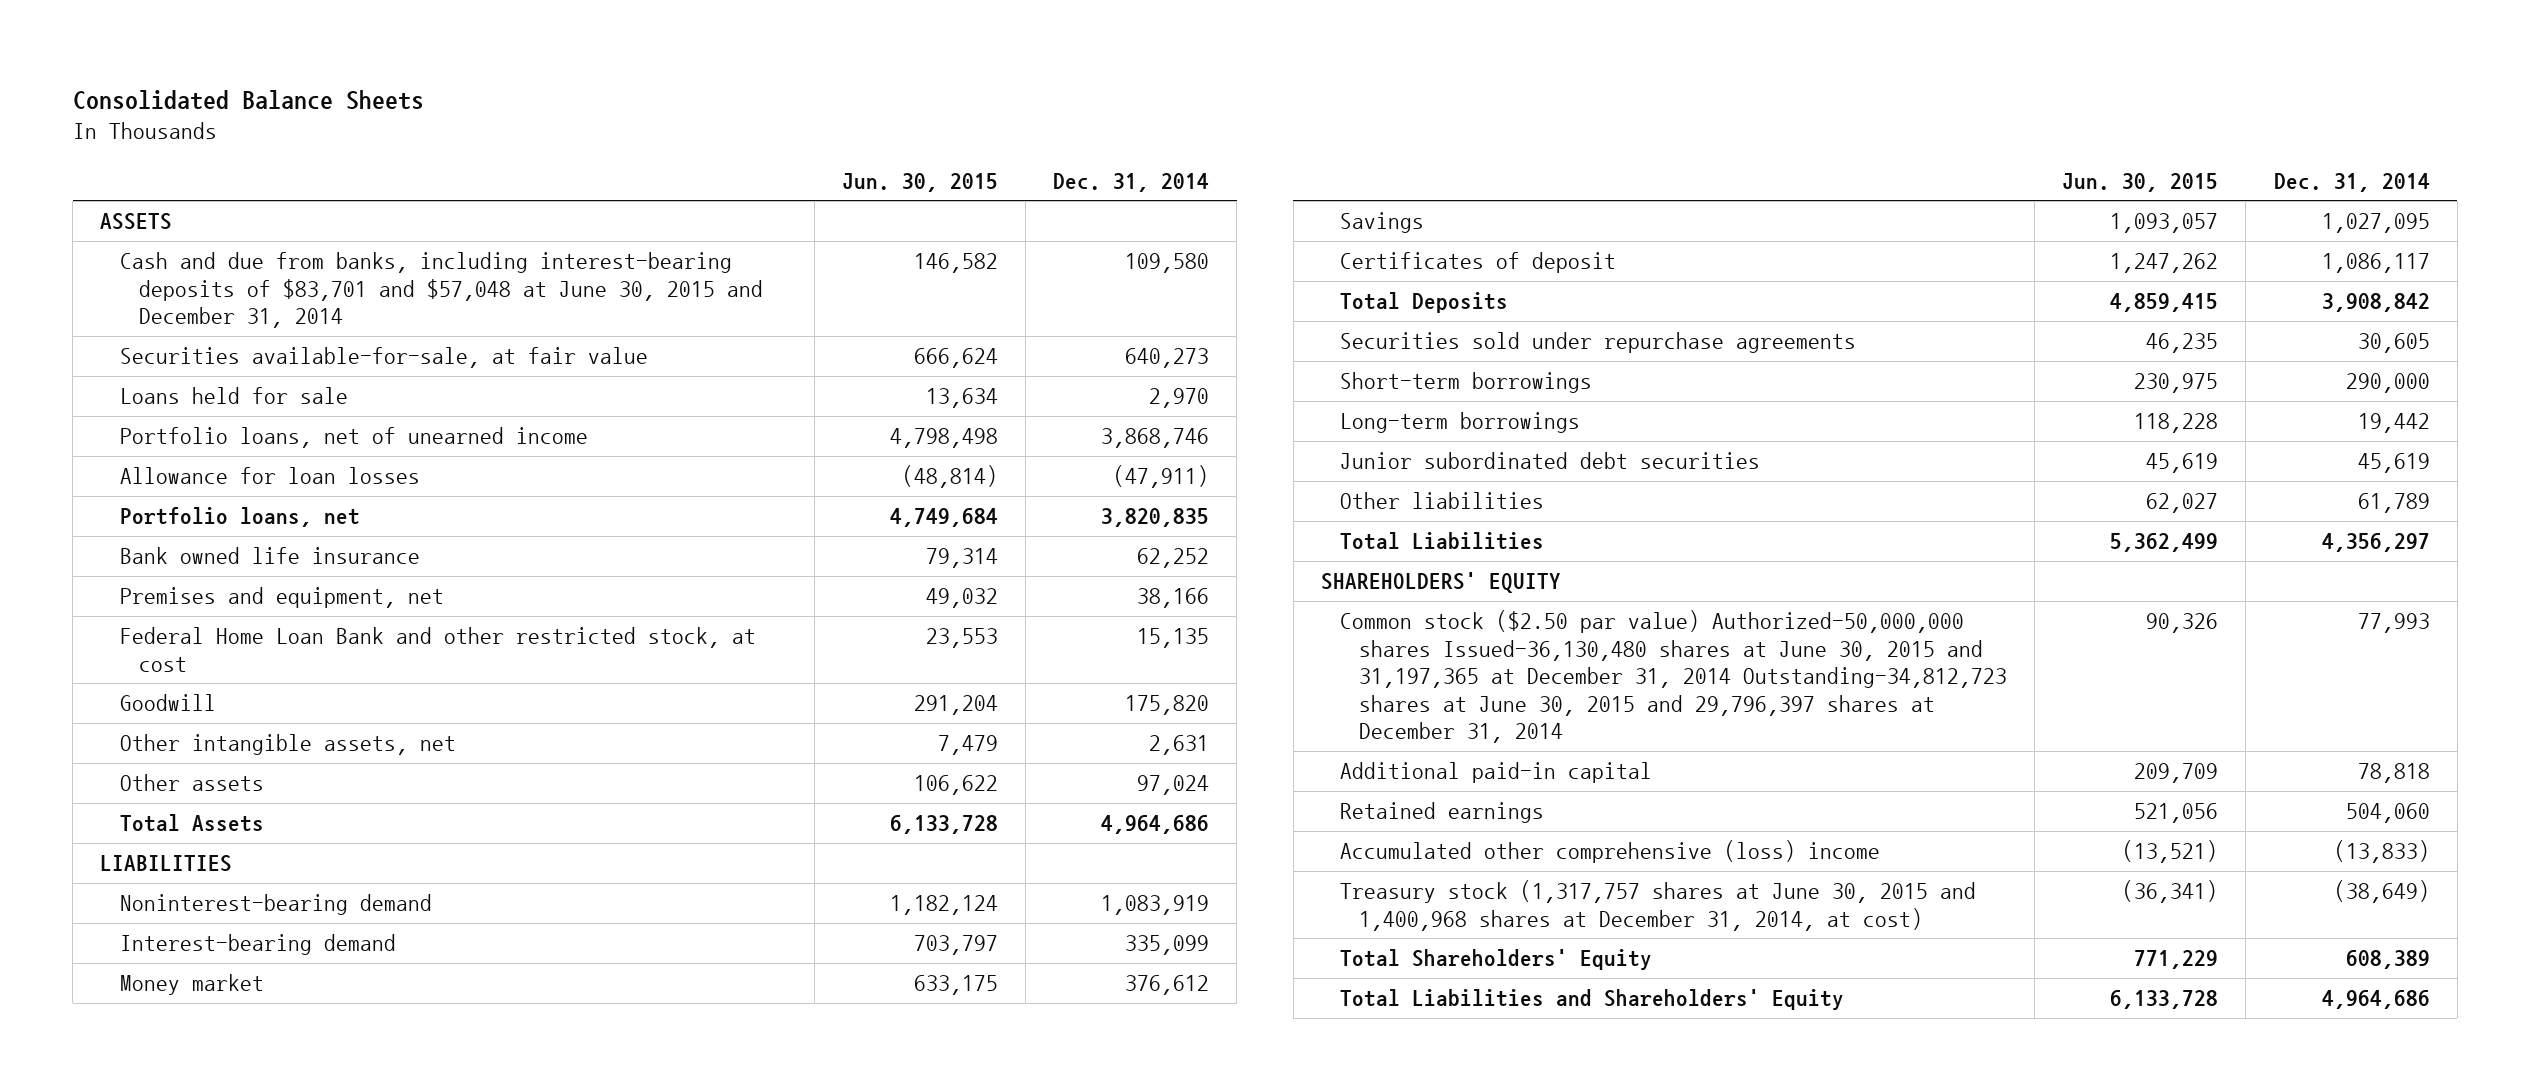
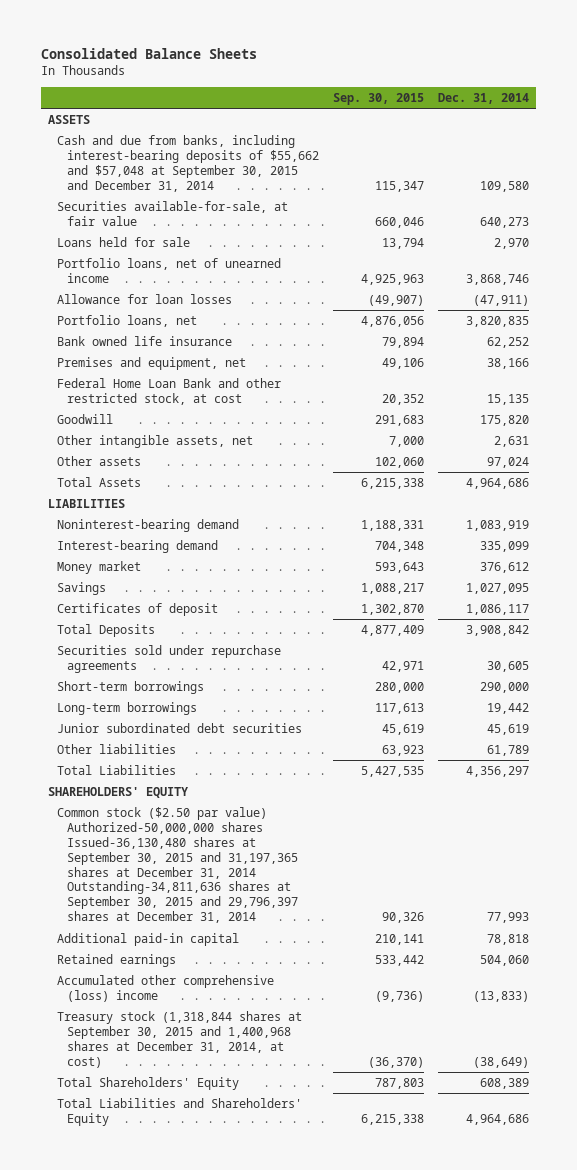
[841,172,998,192] Jun. 30, 2015 -> none
none -> [332,92,424,105] Sep. 30, 2015
[119,252,763,329] Cash and due from banks, including interest-bearing deposits of $83,701 and $57,048 at June 30, 2015 and December 31, 2014 -> [57,134,319,192] Cash and due from banks, including interest-bearing deposits of $55,662 and $57,048 at September 30, 2015 and December 31, 2014
[1339,610,2008,744] Common stock ($2.50 par value) Authorized-50,000,000 shares Issued-36,130,480 shares at June 30, 2015 and 31,197,365 at December 31, 2014 Outstanding-34,812,723 shares at June 30, 2015 and 29,796,397 shares at December 31, 2014 -> [57,806,298,924] Common stock ($2.50 par value) Authorized-50,000,000 shares Issued-36,130,480 shares at September 30, 2015 and 31,197,365 shares at December 31, 2014 Outstanding-34,811,636 shares at September 30, 2015 and 29,796,397 shares at December 31, 2014
[1339,880,1976,931] Treasury stock (1,317,757 shares at June 30, 2015 and 1,400,968 shares at December 31, 2014, at cost) -> [57,1010,303,1068] Treasury stock (1,318,844 shares at September 30, 2015 and 1,400,968 shares at December 31, 2014, at cost)

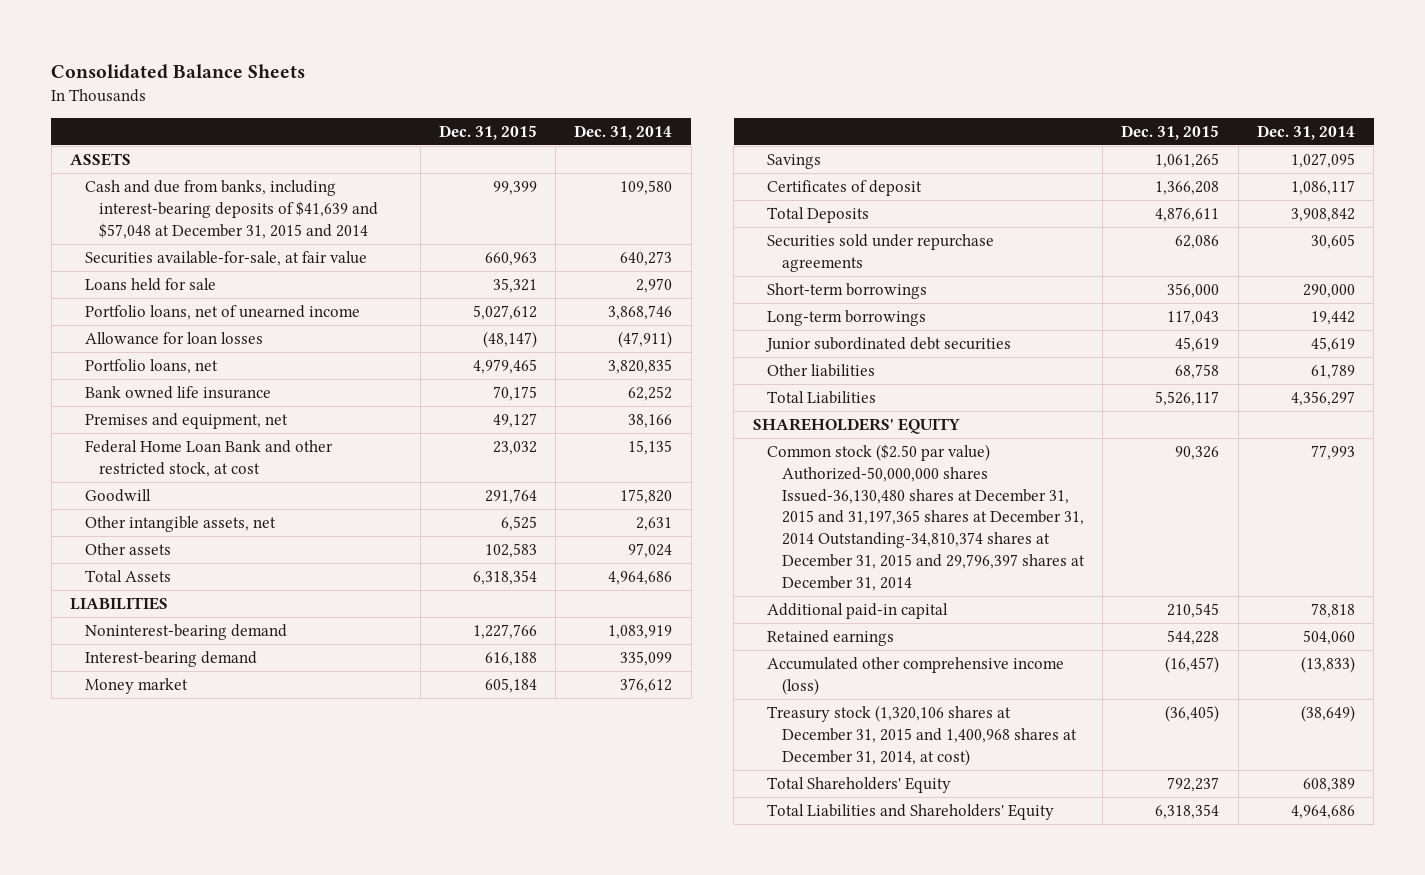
[332,92,424,105] Sep. 30, 2015 -> none
none -> [438,124,537,140] Dec. 31, 2015
[57,134,319,192] Cash and due from banks, including interest-bearing deposits of $55,662 and $57,048 at September 30, 2015 and December 31, 2014 -> [84,180,379,239] Cash and due from banks, including interest-bearing deposits of $41,639 and $57,048 at December 31, 2015 and 2014
[57,806,298,924] Common stock ($2.50 par value) Authorized-50,000,000 shares Issued-36,130,480 shares at September 30, 2015 and 31,197,365 shares at December 31, 2014 Outstanding-34,811,636 shares at September 30, 2015 and 29,796,397 shares at December 31, 2014 -> [767,444,1085,591] Common stock ($2.50 par value) Authorized-50,000,000 shares Issued-36,130,480 shares at December 31, 2015 and 31,197,365 shares at December 31, 2014 Outstanding-34,810,374 shares at December 31, 2015 and 29,796,397 shares at December 31, 2014
[57,974,275,1002] Accumulated other comprehensive (loss) income -> [767,657,1065,695] Accumulated other comprehensive income (loss)
[57,1010,303,1068] Treasury stock (1,318,844 shares at September 30, 2015 and 1,400,968 shares at December 31, 2014, at cost) -> [767,705,1077,766] Treasury stock (1,320,106 shares at December 31, 2015 and 1,400,968 shares at December 31, 2014, at cost)

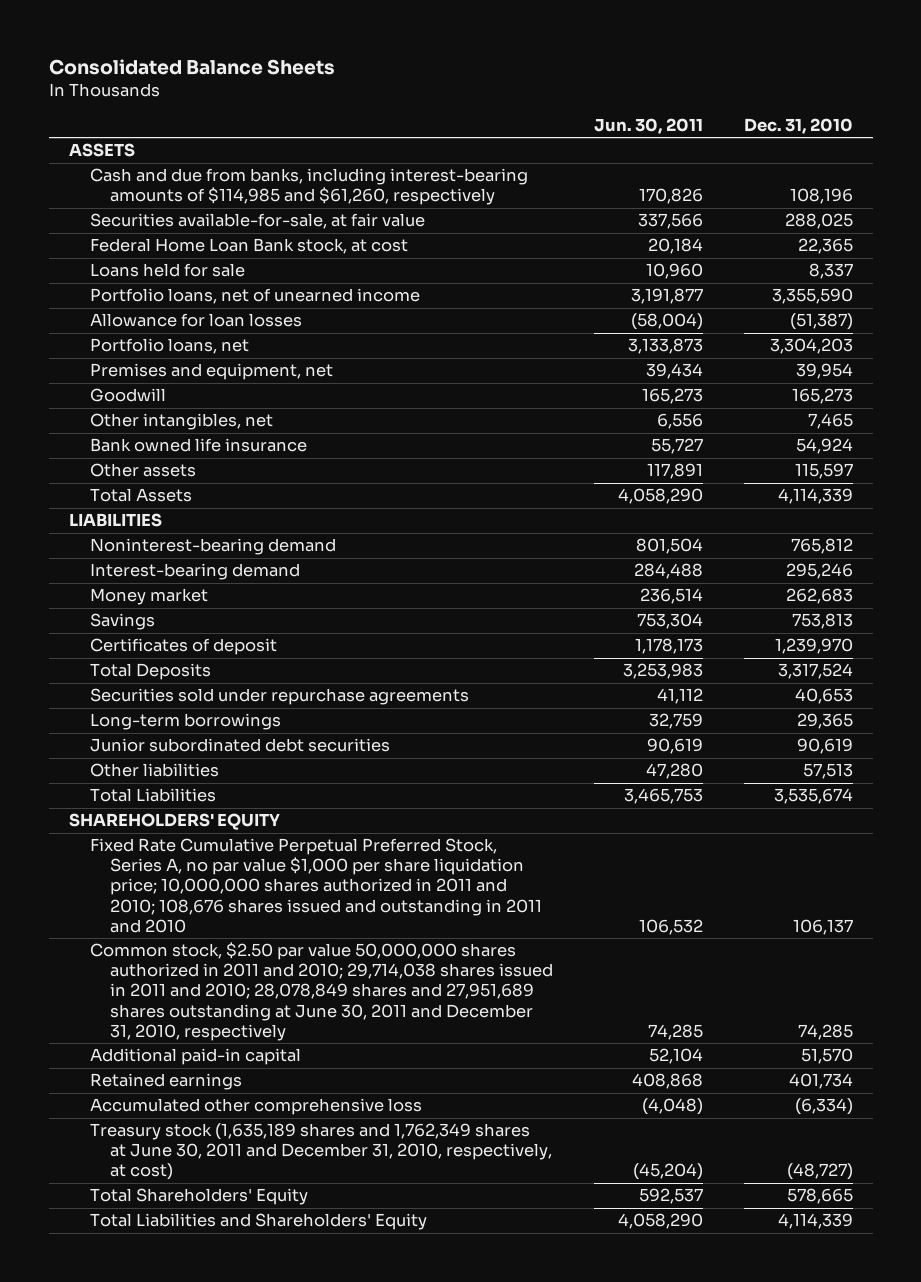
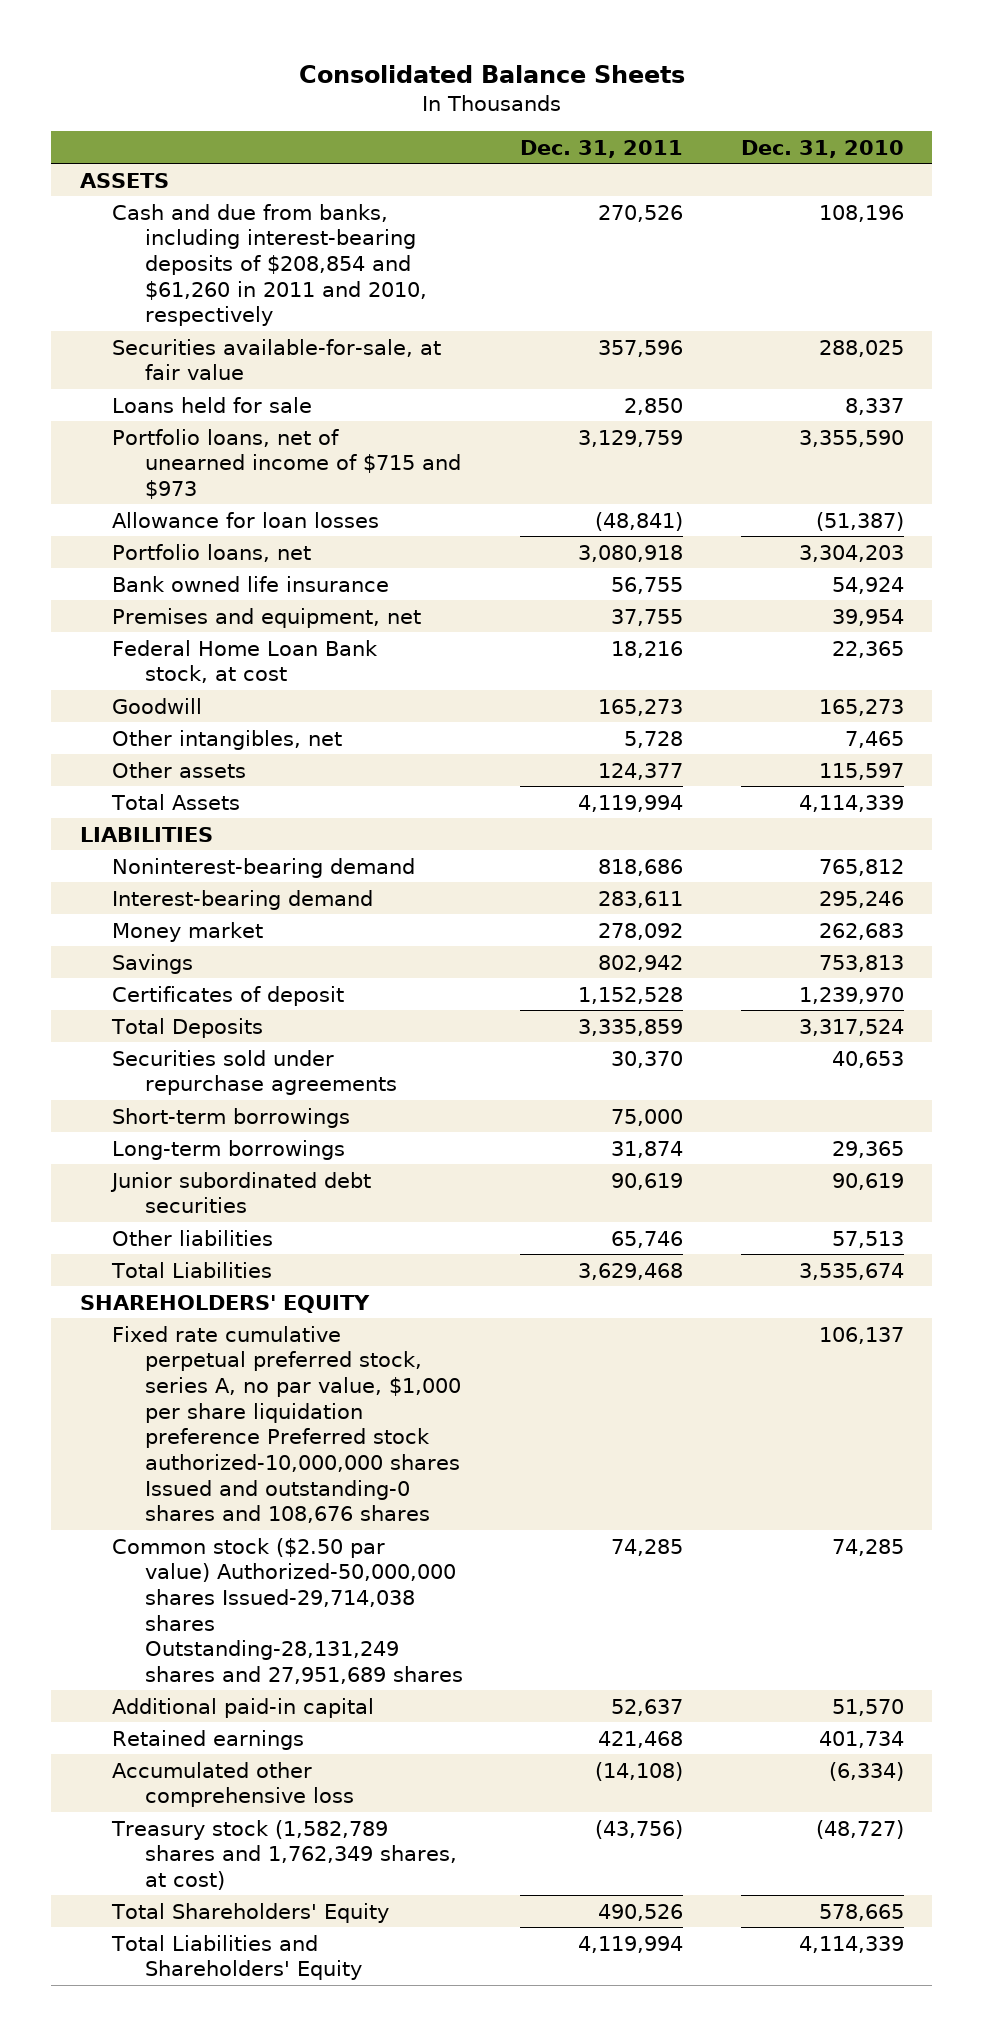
[593,117,703,134] Jun. 30, 2011 -> none
none -> [520,139,684,158] Dec. 31, 2011
[89,168,528,206] Cash and due from banks, including interest-bearing amounts of $114,985 and $61,260, respectively -> [112,203,428,327] Cash and due from banks, including interest-bearing deposits of $208,854 and $61,260 in 2011 and 2010, respectively
[89,288,420,305] Portfolio loans, net of unearned income -> [112,428,462,499] Portfolio loans, net of unearned income of $715 and $973
[89,438,307,453] Bank owned life insurance -> [112,575,390,592] Bank owned life insurance
[89,238,408,255] Federal Home Loan Bank stock, at cost -> [112,639,379,684] Federal Home Loan Bank stock, at cost
none -> [112,1107,351,1128] Short-term borrowings
[89,838,543,933] Fixed Rate Cumulative Perpetual Preferred Stock, Series A, no par value $1,000 per share liquidation price; 10,000,000 shares authorized in 2011 and 2010; 108,676 shares issued and outstanding in 2011 and 2010 -> [112,1325,462,1524] Fixed rate cumulative perpetual preferred stock, series A, no par value, $1,000 per share liquidation preference Preferred stock authorized-10,000,000 shares Issued and outstanding-0 shares and 108,676 shares
[89,942,554,1041] Common stock, $2.50 par value 50,000,000 shares authorized in 2011 and 2010; 29,714,038 shares issued in 2011 and 2010; 28,078,849 shares and 27,951,689 shares outstanding at June 30, 2011 and December 31, 2010, respectively -> [112,1537,464,1684] Common stock ($2.50 par value) Authorized-50,000,000 shares Issued-29,714,038 shares Outstanding-28,131,249 shares and 27,951,689 shares
[89,1123,553,1181] Treasury stock (1,635,189 shares and 1,762,349 shares at June 30, 2011 and December 31, 2010, respectively, at cost) -> [111,1819,458,1890] Treasury stock (1,582,789 shares and 1,762,349 shares, at cost)

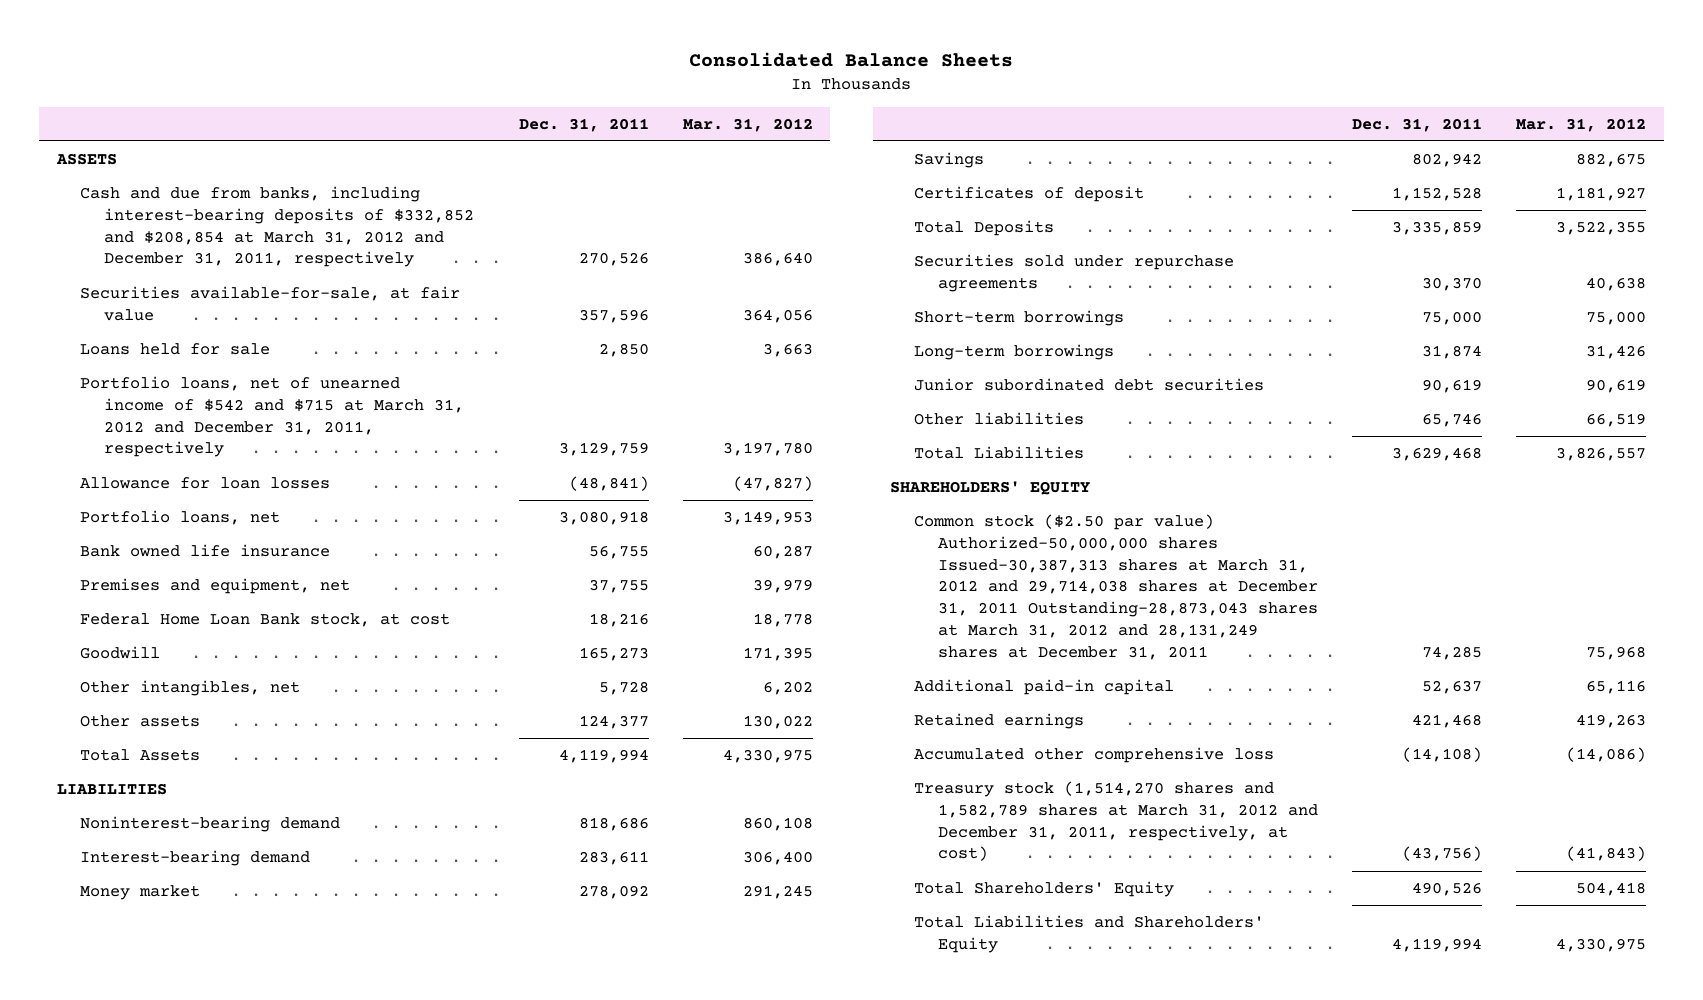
[740,139,904,158] Dec. 31, 2010 -> none
none -> [682,117,813,132] Mar. 31, 2012
[112,203,428,327] Cash and due from banks, including interest-bearing deposits of $208,854 and $61,260 in 2011 and 2010, respectively -> [80,186,475,268] Cash and due from banks, including interest-bearing deposits of $332,852 and $208,854 at March 31, 2012 and December 31, 2011, respectively
[112,428,462,499] Portfolio loans, net of unearned income of $715 and $973 -> [80,376,465,458] Portfolio loans, net of unearned income of $542 and $715 at March 31, 2012 and December 31, 2011, respectively
[112,1325,462,1524] Fixed rate cumulative perpetual preferred stock, series A, no par value, $1,000 per share liquidation preference Preferred stock authorized-10,000,000 shares Issued and outstanding-0 shares and 108,676 shares -> none
[112,1537,464,1684] Common stock ($2.50 par value) Authorized-50,000,000 shares Issued-29,714,038 shares Outstanding-28,131,249 shares and 27,951,689 shares -> [913,514,1318,660] Common stock ($2.50 par value) Authorized-50,000,000 shares Issued-30,387,313 shares at March 31, 2012 and 29,714,038 shares at December 31, 2011 Outstanding-28,873,043 shares at March 31, 2012 and 28,131,249 shares at December 31, 2011
[111,1819,458,1890] Treasury stock (1,582,789 shares and 1,762,349 shares, at cost) -> [913,781,1318,862] Treasury stock (1,514,270 shares and 1,582,789 shares at March 31, 2012 and December 31, 2011, respectively, at cost)

